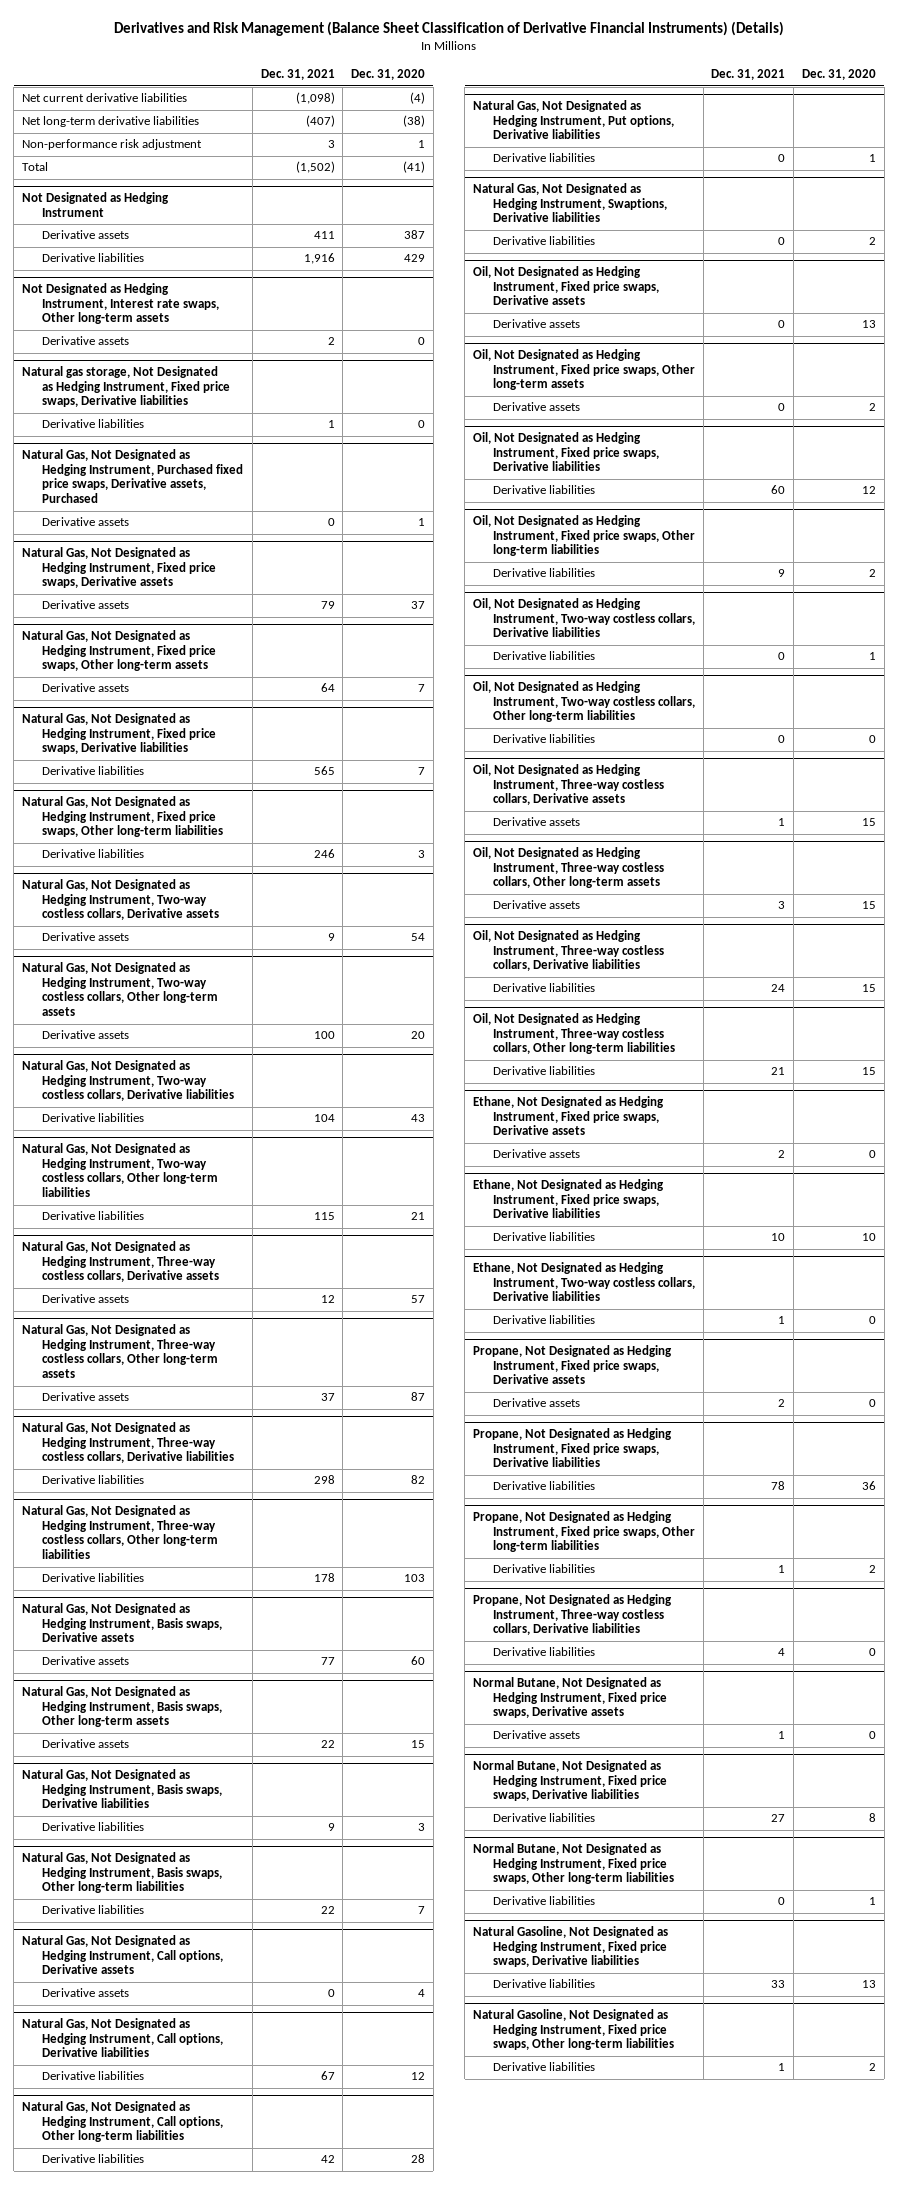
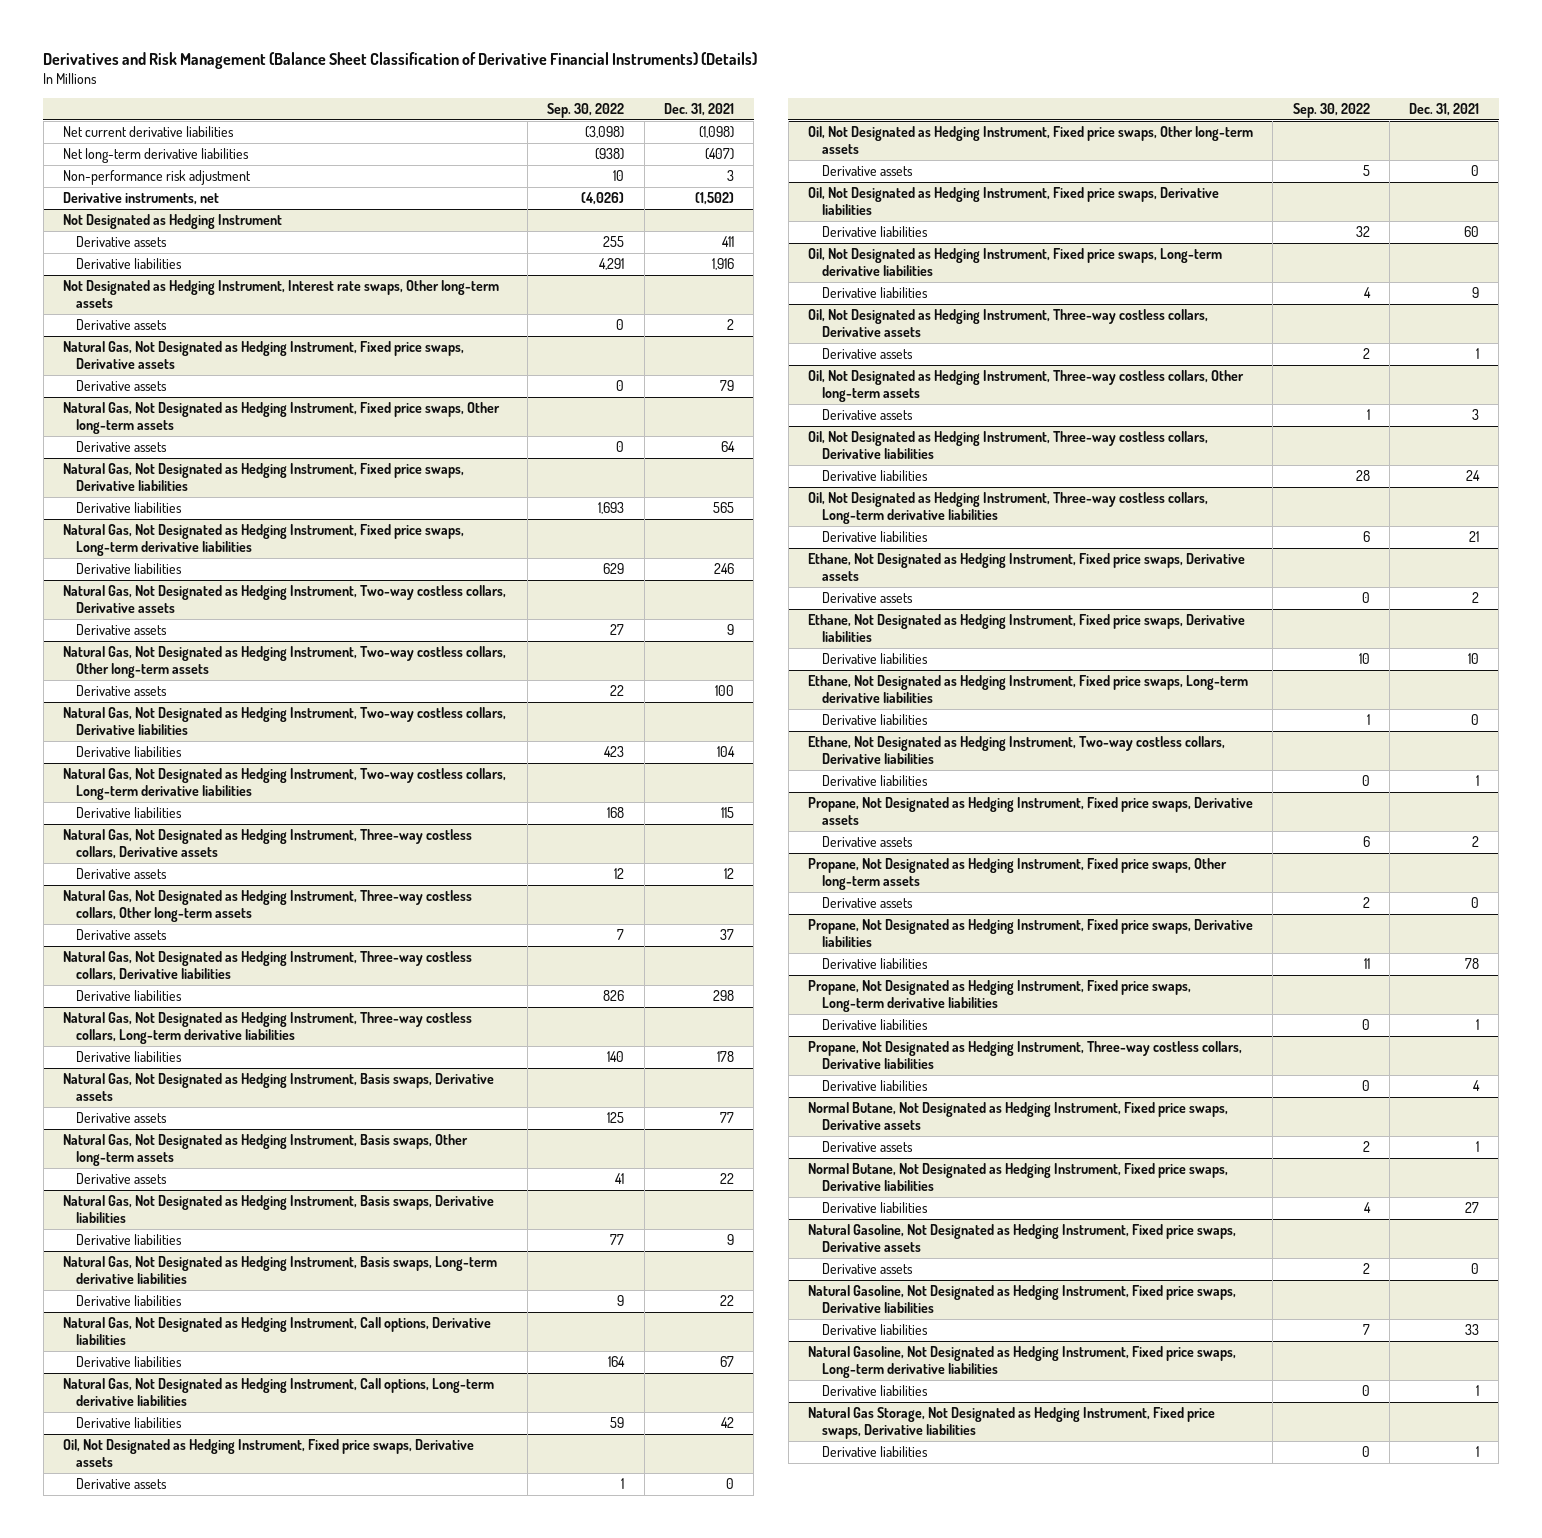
[351,69,426,81] Dec. 31, 2020 -> none
none -> [547,102,625,118] Sep. 30, 2022
[22,162,49,172] Total -> [63,191,220,205] Derivative instruments, net
[22,365,231,408] Natural gas storage, Not Designated as Hedging Instrument, Fixed price swaps, Derivative liabilities -> none
[42,419,145,429] Derivative liabilities -> none
[22,448,244,504] Natural Gas, Not Designated as Hedging Instrument, Purchased fixed price swaps, Derivative assets, Purchased -> none
[42,517,130,527] Derivative assets -> none
[22,795,224,838] Natural Gas, Not Designated as Hedging Instrument, Fixed price swaps, Other long-term liabilities -> [63,523,465,556] Natural Gas, Not Designated as Hedging Instrument, Fixed price swaps, Long-term derivative liabilities
[22,1142,219,1198] Natural Gas, Not Designated as Hedging Instrument, Two-way costless collars, Other long-term liabilities -> [63,767,507,800] Natural Gas, Not Designated as Hedging Instrument, Two-way costless collars, Long-term derivative liabilities
[22,1504,219,1560] Natural Gas, Not Designated as Hedging Instrument, Three-way costless collars, Other long-term liabilities -> [63,1011,473,1044] Natural Gas, Not Designated as Hedging Instrument, Three-way costless collars, Long-term derivative liabilities
[22,1851,223,1894] Natural Gas, Not Designated as Hedging Instrument, Basis swaps, Other long-term liabilities -> [63,1255,498,1284] Natural Gas, Not Designated as Hedging Instrument, Basis swaps, Long-term derivative liabilities
[22,1934,224,1975] Natural Gas, Not Designated as Hedging Instrument, Call options, Derivative assets -> none
[42,1988,130,1998] Derivative assets -> none
[22,2100,224,2143] Natural Gas, Not Designated as Hedging Instrument, Call options, Other long-term liabilities -> [63,1377,495,1406] Natural Gas, Not Designated as Hedging Instrument, Call options, Long-term derivative liabilities
[472,99,674,140] Natural Gas, Not Designated as Hedging Instrument, Put options, Derivative liabilities -> none
[492,153,595,163] Derivative liabilities -> none
[472,182,667,223] Natural Gas, Not Designated as Hedging Instrument, Swaptions, Derivative liabilities -> none
[492,236,595,246] Derivative liabilities -> none
[472,514,695,557] Oil, Not Designated as Hedging Instrument, Fixed price swaps, Other long-term liabilities -> [808,247,1223,276] Oil, Not Designated as Hedging Instrument, Fixed price swaps, Long-term derivative liabilities
[472,597,695,638] Oil, Not Designated as Hedging Instrument, Two-way costless collars, Derivative liabilities -> none
[492,651,595,661] Derivative liabilities -> none
[472,680,695,723] Oil, Not Designated as Hedging Instrument, Two-way costless collars, Other long-term liabilities -> none
[492,734,595,744] Derivative liabilities -> none
[472,1012,675,1055] Oil, Not Designated as Hedging Instrument, Three-way costless collars, Other long-term liabilities -> [808,491,1209,524] Oil, Not Designated as Hedging Instrument, Three-way costless collars, Long-term derivative liabilities
none -> [808,674,1249,703] Ethane, Not Designated as Hedging Instrument, Fixed price swaps, Long-term derivative liabilities
none -> [821,713,928,725] Derivative liabilities
none -> [808,857,1228,890] Propane, Not Designated as Hedging Instrument, Fixed price swaps, Other long-term assets
none -> [821,896,913,908] Derivative assets
[472,1510,695,1553] Propane, Not Designated as Hedging Instrument, Fixed price swaps, Other long-term liabilities -> [808,979,1192,1012] Propane, Not Designated as Hedging Instrument, Fixed price swaps, Long-term derivative liabilities
[472,1842,674,1885] Normal Butane, Not Designated as Hedging Instrument, Fixed price swaps, Other long-term liabilities -> none
[492,1896,595,1906] Derivative liabilities -> none
none -> [808,1223,1237,1252] Natural Gasoline, Not Designated as Hedging Instrument, Fixed price swaps, Derivative assets
none -> [821,1262,913,1274] Derivative assets
[472,2008,674,2051] Natural Gasoline, Not Designated as Hedging Instrument, Fixed price swaps, Other long-term liabilities -> [808,1345,1237,1378] Natural Gasoline, Not Designated as Hedging Instrument, Fixed price swaps, Long-term derivative liabilities
none -> [808,1406,1216,1439] Natural Gas Storage, Not Designated as Hedging Instrument, Fixed price swaps, Derivative liabilities
none -> [821,1445,928,1457] Derivative liabilities

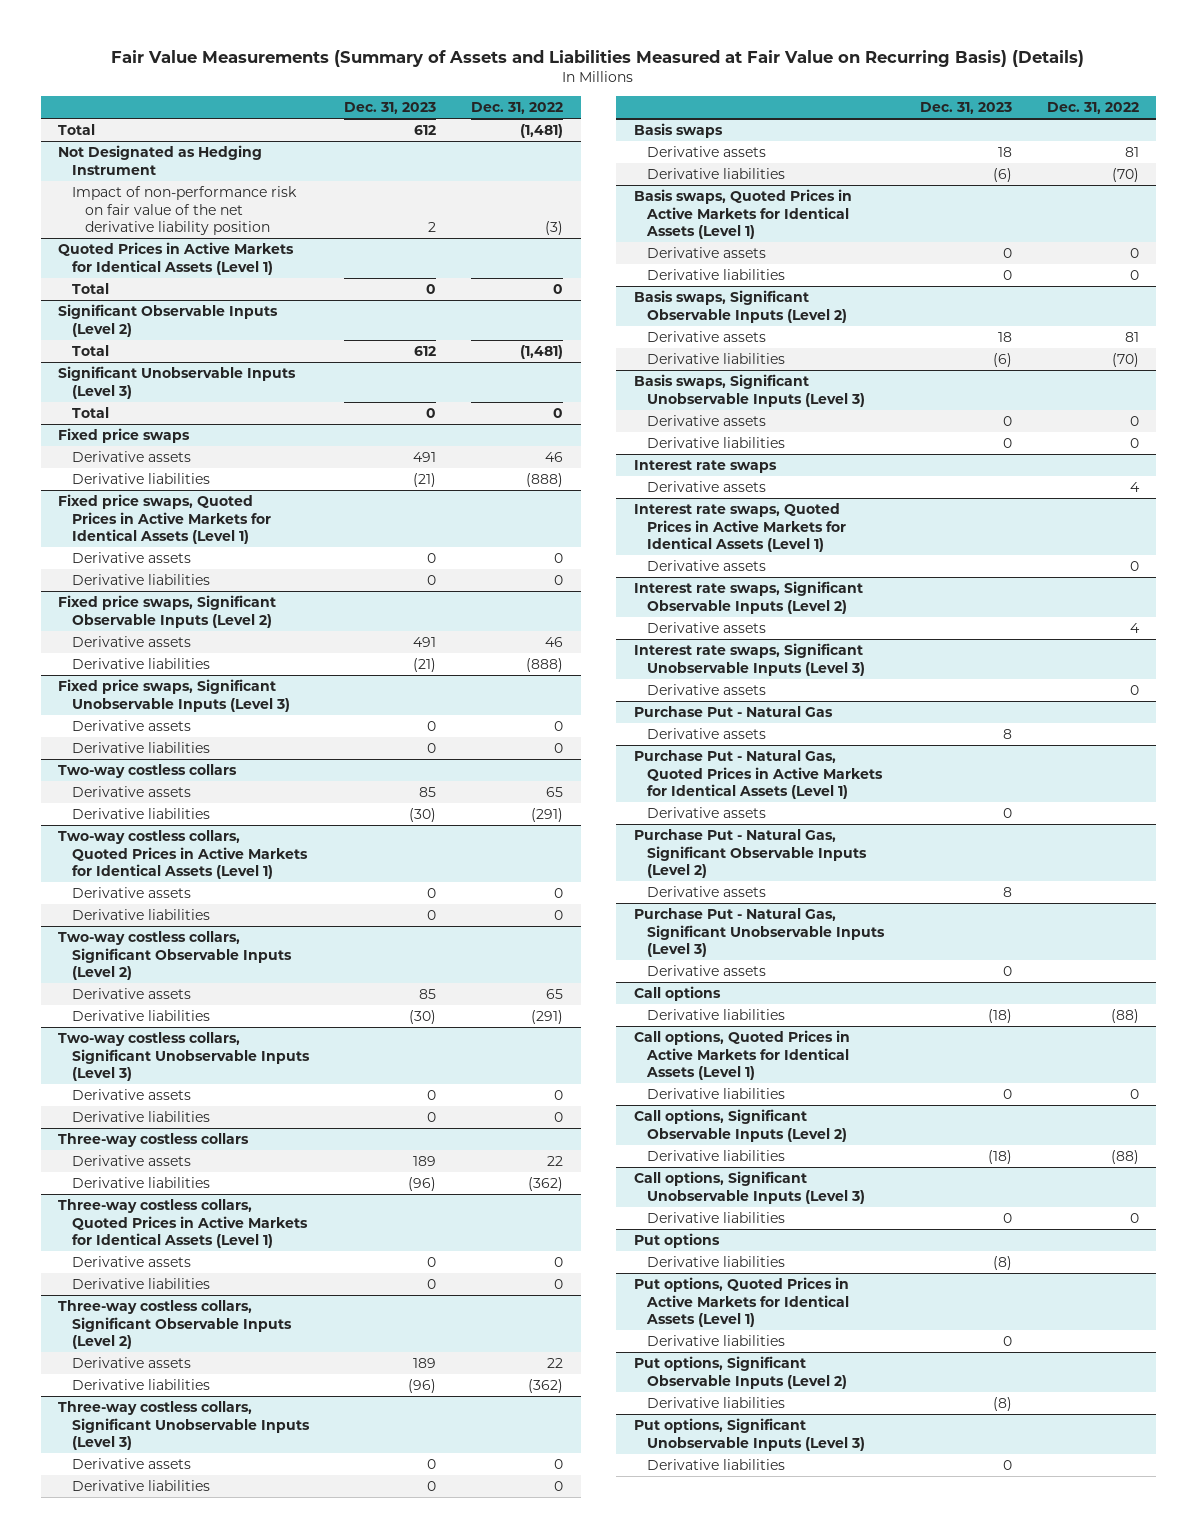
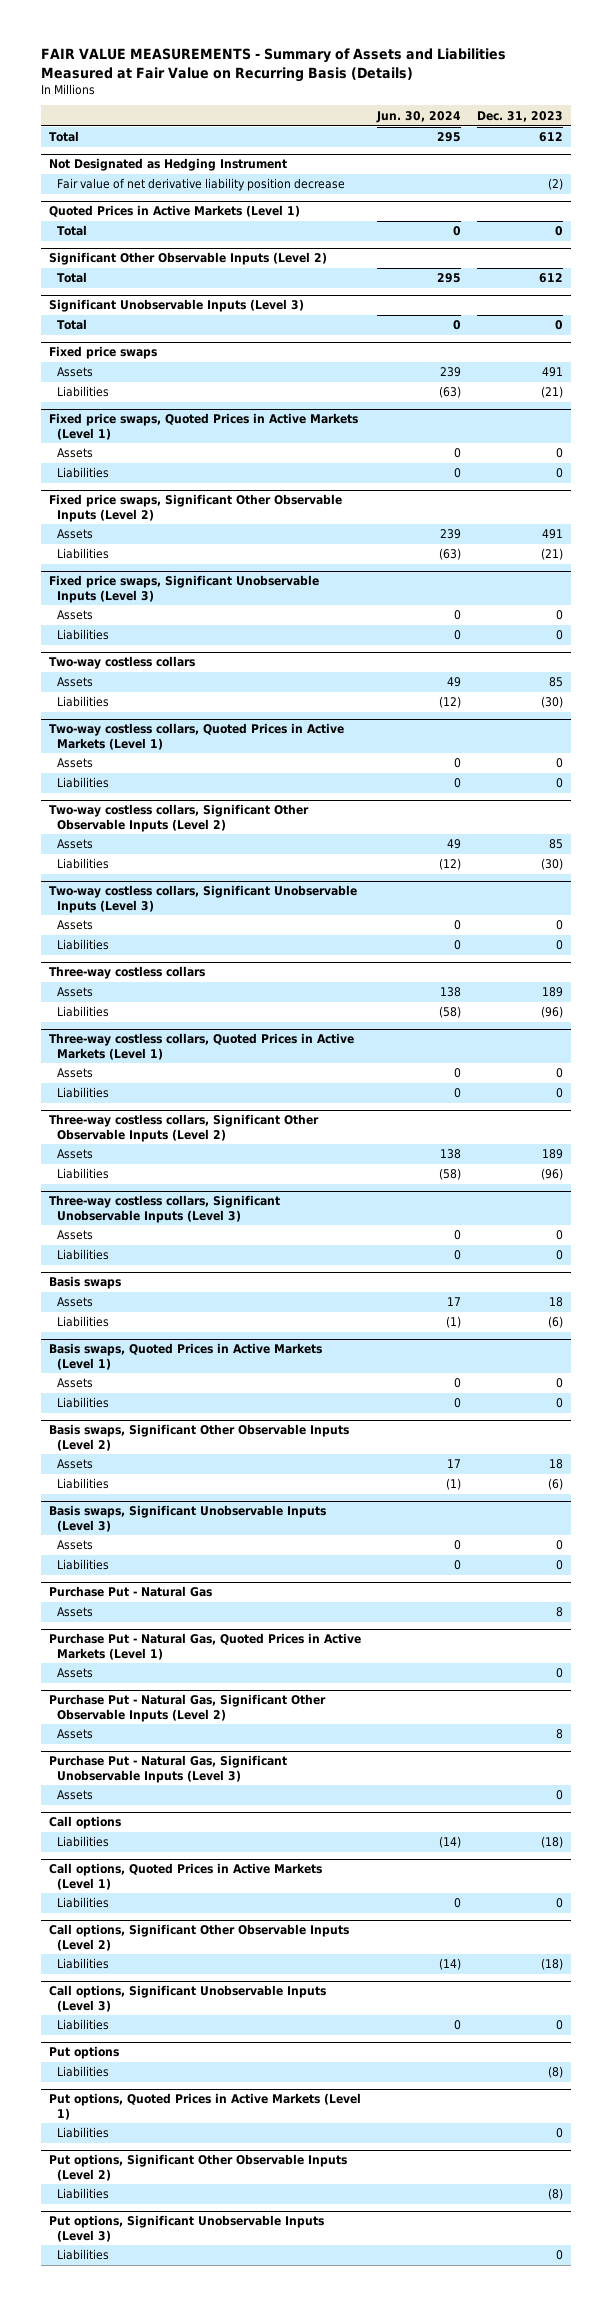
[111,49,1085,67] Fair Value Measurements (Summary of Assets and Liabilities Measured at Fair Value on Recurring Basis) (Details) -> [41,48,507,82] FAIR VALUE MEASUREMENTS - Summary of Assets and Liabilities Measured at Fair Value on Recurring Basis (Details)
[471,101,564,114] Dec. 31, 2022 -> none
none -> [375,110,461,123] Jun. 30, 2024
[71,186,297,235] Impact of non-performance risk on fair value of the net derivative liability position -> [57,178,346,192] Fair value of net derivative liability position decrease
[427,221,436,232] 2 -> [547,178,563,191] (2)
[58,242,295,275] Quoted Prices in Active Markets for Identical Assets (Level 1) -> [48,205,300,218] Quoted Prices in Active Markets (Level 1)
[58,304,279,337] Significant Observable Inputs (Level 2) -> [48,252,327,266] Significant Other Observable Inputs (Level 2)
[71,451,191,463] Derivative assets -> [57,367,94,378] Assets
[71,473,210,485] Derivative liabilities -> [57,386,110,398] Liabilities
[58,494,271,544] Fixed price swaps, Quoted Prices in Active Markets for Identical Assets (Level 1) -> [48,413,358,440] Fixed price swaps, Quoted Prices in Active Markets (Level 1)
[71,552,191,564] Derivative assets -> [57,448,94,459] Assets
[71,574,210,586] Derivative liabilities -> [57,467,110,479] Liabilities
[58,595,277,628] Fixed price swaps, Significant Observable Inputs (Level 2) -> [48,494,342,522] Fixed price swaps, Significant Other Observable Inputs (Level 2)
[71,636,191,648] Derivative assets -> [57,529,94,540] Assets
[71,658,210,670] Derivative liabilities -> [57,548,110,560] Liabilities
[71,720,191,732] Derivative assets -> [57,610,94,621] Assets
[71,742,210,754] Derivative liabilities -> [57,629,110,641] Liabilities
[71,786,191,798] Derivative assets -> [57,677,94,688] Assets
[71,808,210,820] Derivative liabilities -> [57,696,110,708] Liabilities
[58,830,308,879] Two-way costless collars, Quoted Prices in Active Markets for Identical Assets (Level 1) -> [48,723,344,750] Two-way costless collars, Quoted Prices in Active Markets (Level 1)
[71,887,191,899] Derivative assets -> [57,758,94,769] Assets
[71,909,210,921] Derivative liabilities -> [57,777,110,789] Liabilities
[58,931,292,980] Two-way costless collars, Significant Observable Inputs (Level 2) -> [48,804,309,832] Two-way costless collars, Significant Other Observable Inputs (Level 2)
[71,988,191,1000] Derivative assets -> [57,839,94,850] Assets
[71,1010,210,1022] Derivative liabilities -> [57,858,110,870] Liabilities
[71,1089,191,1101] Derivative assets -> [57,920,94,931] Assets
[71,1111,210,1123] Derivative liabilities -> [57,939,110,951] Liabilities
[71,1155,191,1167] Derivative assets -> [57,987,94,998] Assets
[71,1177,210,1189] Derivative liabilities -> [57,1006,110,1018] Liabilities
[58,1199,308,1248] Three-way costless collars, Quoted Prices in Active Markets for Identical Assets (Level 1) -> [48,1033,354,1060] Three-way costless collars, Quoted Prices in Active Markets (Level 1)
[71,1256,191,1268] Derivative assets -> [57,1068,94,1079] Assets
[71,1278,210,1290] Derivative liabilities -> [57,1087,110,1099] Liabilities
[58,1300,292,1349] Three-way costless collars, Significant Observable Inputs (Level 2) -> [48,1114,319,1142] Three-way costless collars, Significant Other Observable Inputs (Level 2)
[71,1357,191,1369] Derivative assets -> [57,1149,94,1160] Assets
[71,1379,210,1391] Derivative liabilities -> [57,1168,110,1180] Liabilities
[71,1458,191,1470] Derivative assets -> [57,1230,94,1241] Assets
[71,1480,210,1492] Derivative liabilities -> [57,1249,110,1261] Liabilities
[647,146,767,158] Derivative assets -> [57,1297,94,1308] Assets
[647,168,786,180] Derivative liabilities -> [57,1316,110,1328] Liabilities
[633,189,852,239] Basis swaps, Quoted Prices in Active Markets for Identical Assets (Level 1) -> [48,1343,322,1370] Basis swaps, Quoted Prices in Active Markets (Level 1)
[647,247,767,259] Derivative assets -> [57,1378,94,1389] Assets
[647,269,786,281] Derivative liabilities -> [57,1397,110,1409] Liabilities
[633,290,848,323] Basis swaps, Significant Observable Inputs (Level 2) -> [48,1424,349,1451] Basis swaps, Significant Other Observable Inputs (Level 2)
[647,331,767,343] Derivative assets -> [57,1459,94,1470] Assets
[647,353,786,365] Derivative liabilities -> [57,1478,110,1490] Liabilities
[633,460,777,474] Interest rate swaps -> none
[647,481,767,493] Derivative assets -> none
[633,503,847,552] Interest rate swaps, Quoted Prices in Active Markets for Identical Assets (Level 1) -> none
[647,560,767,572] Derivative assets -> none
[633,581,863,614] Interest rate swaps, Significant Observable Inputs (Level 2) -> none
[647,622,767,634] Derivative assets -> none
[633,643,866,676] Interest rate swaps, Significant Unobservable Inputs (Level 3) -> none
[647,684,767,696] Derivative assets -> none
[647,415,767,427] Derivative assets -> [57,1540,94,1551] Assets
[647,437,786,449] Derivative liabilities -> [57,1559,110,1571] Liabilities
[647,728,767,740] Derivative assets -> [57,1607,94,1618] Assets
[633,750,884,799] Purchase Put - Natural Gas, Quoted Prices in Active Markets for Identical Assets (Level 1) -> [48,1633,361,1660] Purchase Put - Natural Gas, Quoted Prices in Active Markets (Level 1)
[647,807,767,819] Derivative assets -> [57,1668,94,1679] Assets
[633,829,868,878] Purchase Put - Natural Gas, Significant Observable Inputs (Level 2) -> [48,1694,326,1722] Purchase Put - Natural Gas, Significant Other Observable Inputs (Level 2)
[647,886,767,898] Derivative assets -> [57,1729,94,1740] Assets
[647,965,767,977] Derivative assets -> [57,1790,94,1801] Assets
[647,1009,786,1021] Derivative liabilities -> [57,1836,110,1848] Liabilities
[633,1030,850,1080] Call options, Quoted Prices in Active Markets for Identical Assets (Level 1) -> [48,1863,322,1890] Call options, Quoted Prices in Active Markets (Level 1)
[647,1088,786,1100] Derivative liabilities -> [57,1897,110,1909] Liabilities
[633,1109,848,1142] Call options, Significant Observable Inputs (Level 2) -> [48,1924,349,1951] Call options, Significant Other Observable Inputs (Level 2)
[647,1150,786,1162] Derivative liabilities -> [57,1958,110,1970] Liabilities
[647,1212,786,1224] Derivative liabilities -> [57,2019,110,2031] Liabilities
[647,1256,786,1268] Derivative liabilities -> [57,2066,110,2078] Liabilities
[633,1277,850,1327] Put options, Quoted Prices in Active Markets for Identical Assets (Level 1) -> [48,2093,361,2120] Put options, Quoted Prices in Active Markets (Level 1)
[647,1335,786,1347] Derivative liabilities -> [57,2127,110,2139] Liabilities
[633,1356,848,1389] Put options, Significant Observable Inputs (Level 2) -> [48,2154,347,2181] Put options, Significant Other Observable Inputs (Level 2)
[647,1397,786,1409] Derivative liabilities -> [57,2188,110,2200] Liabilities
[647,1459,786,1471] Derivative liabilities -> [57,2249,110,2261] Liabilities

